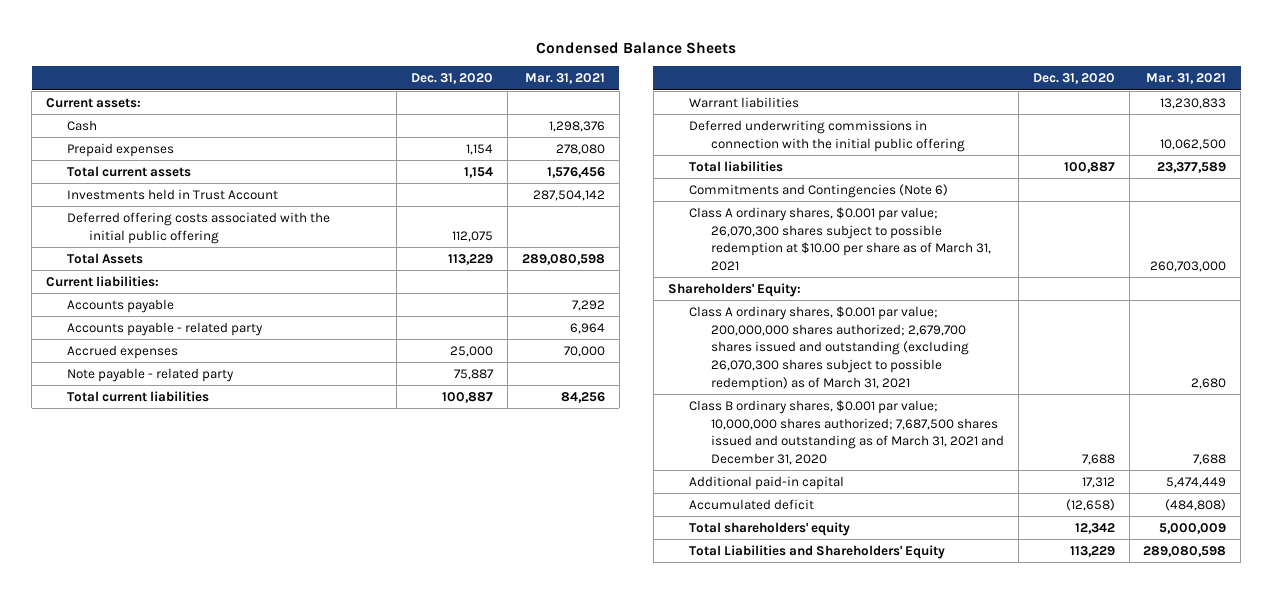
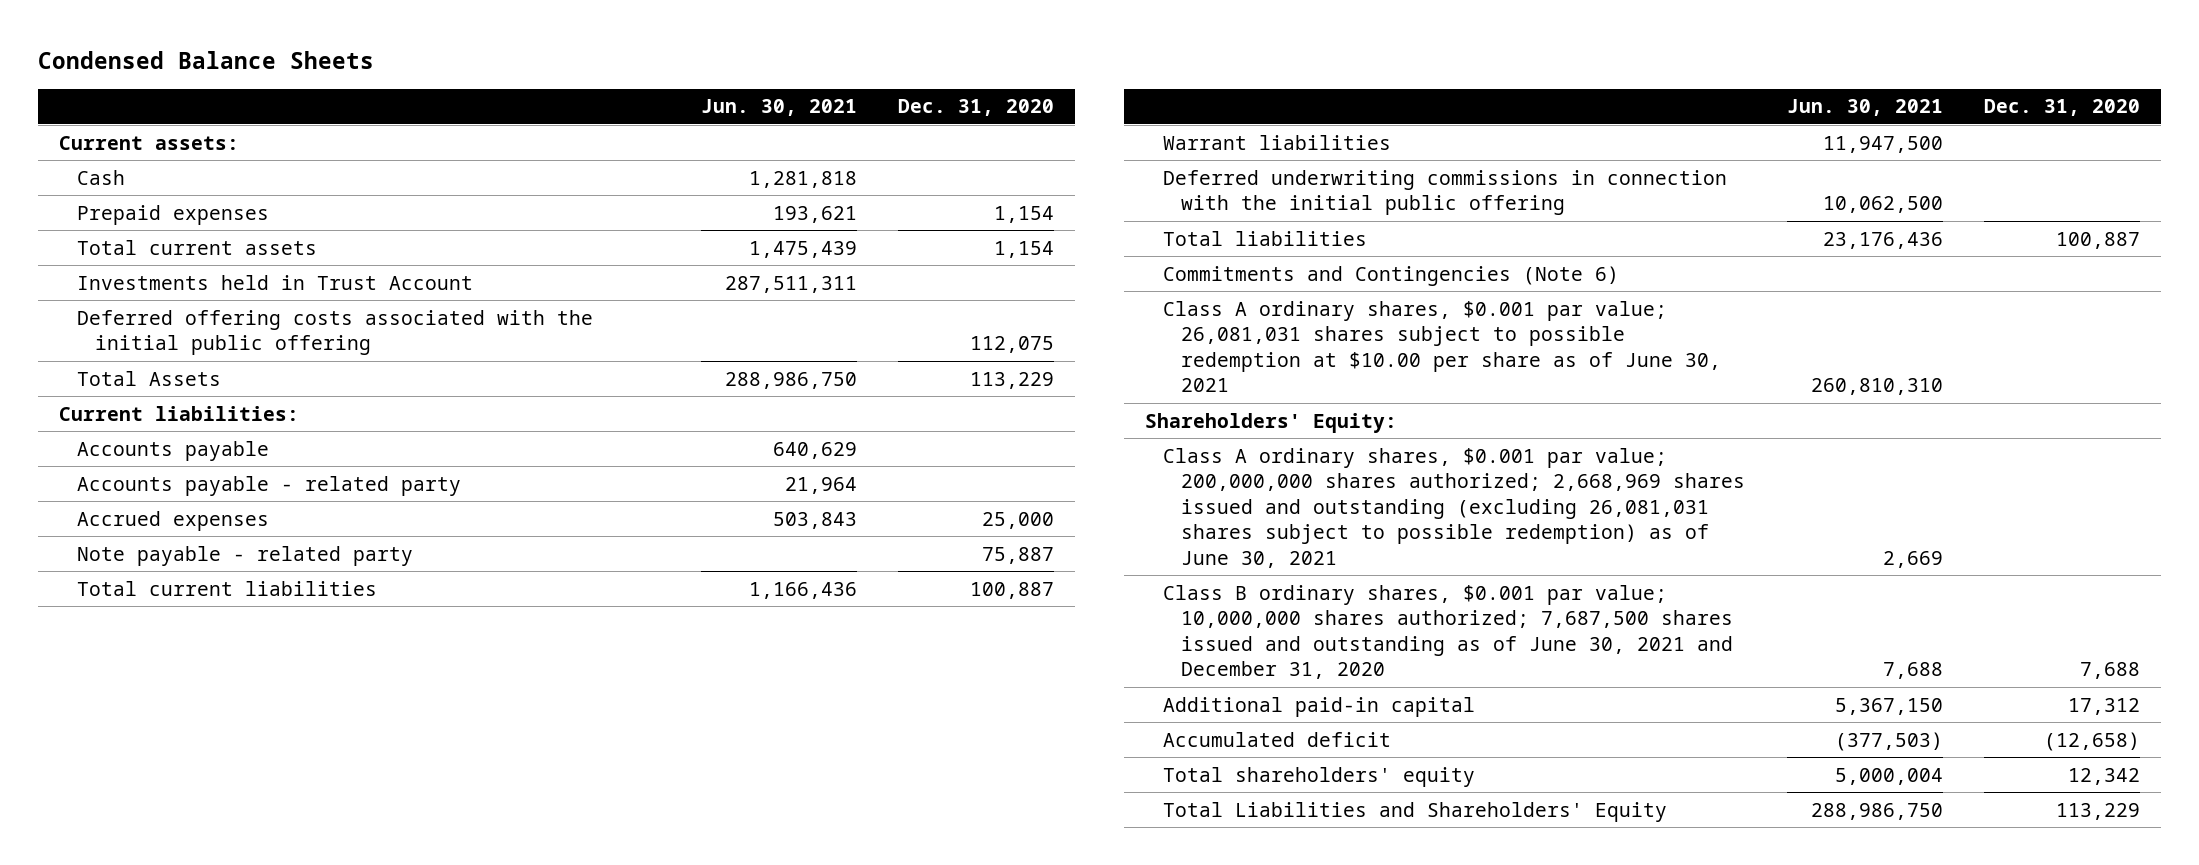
[524,73,605,85] Mar. 31, 2021 -> none
none -> [700,99,857,117] Jun. 30, 2021
[689,206,991,271] Class A ordinary shares, $0.001 par value; 26,070,300 shares subject to possible redemption at $10.00 per share as of March 31, 2021 -> [1163,300,1721,393] Class A ordinary shares, $0.001 par value; 26,081,031 shares subject to possible redemption at $10.00 per share as of June 30, 2021
[689,305,969,391] Class A ordinary shares, $0.001 par value; 200,000,000 shares authorized; 2,679,700 shares issued and outstanding (excluding 26,070,300 shares subject to possible redemption) as of March 31, 2021 -> [1163,447,1745,568] Class A ordinary shares, $0.001 par value; 200,000,000 shares authorized; 2,668,969 shares issued and outstanding (excluding 26,081,031 shares subject to possible redemption) as of June 30, 2021
[689,399,1004,465] Class B ordinary shares, $0.001 par value; 10,000,000 shares authorized; 7,687,500 shares issued and outstanding as of March 31, 2021 and December 31, 2020 -> [1163,584,1733,680] Class B ordinary shares, $0.001 par value; 10,000,000 shares authorized; 7,687,500 shares issued and outstanding as of June 30, 2021 and December 31, 2020

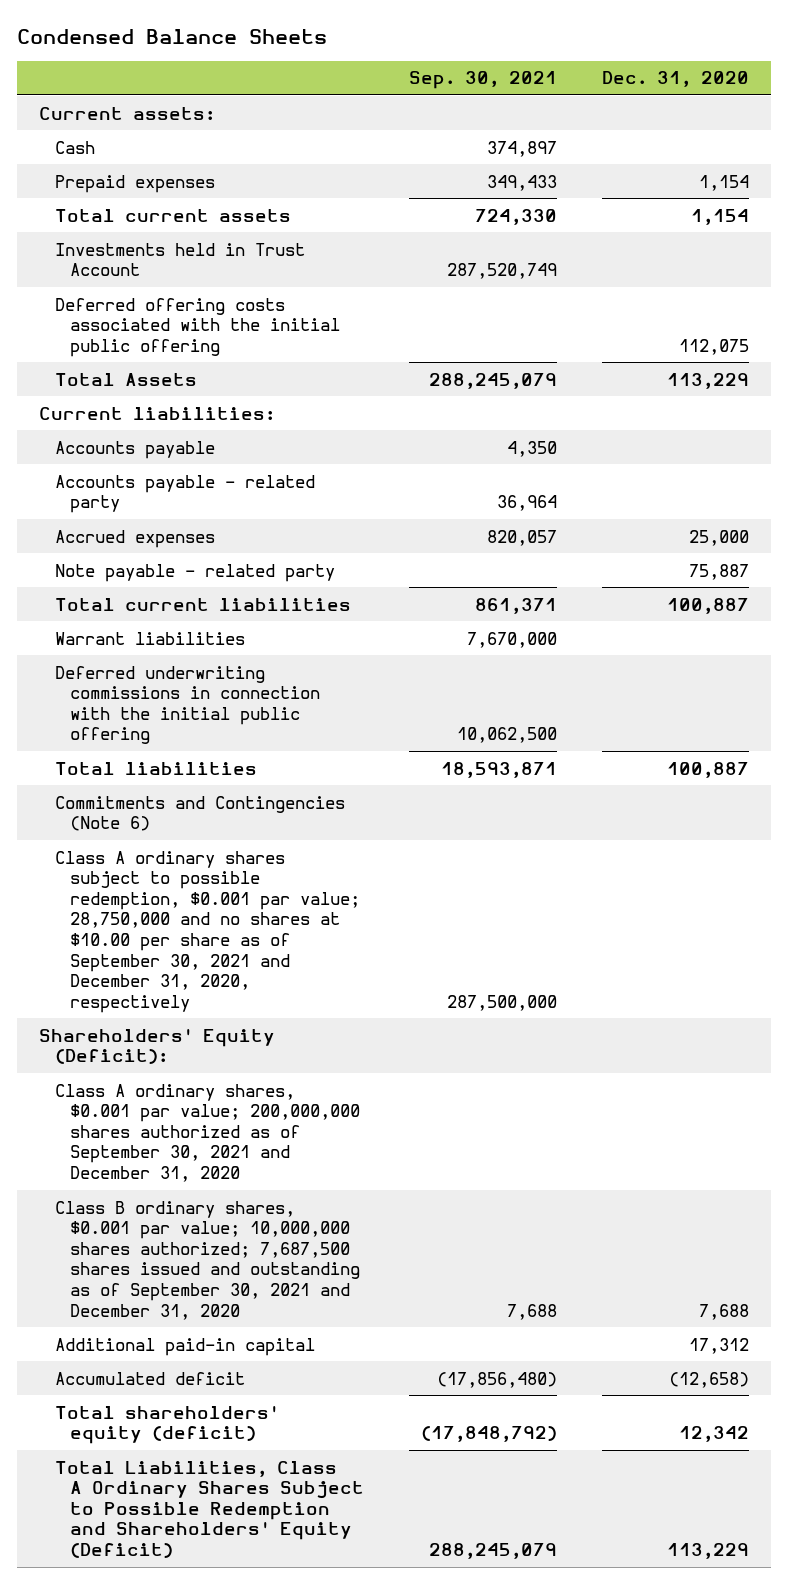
[700,99,857,117] Jun. 30, 2021 -> none
none -> [408,71,557,90] Sep. 30, 2021
[1163,300,1721,393] Class A ordinary shares, $0.001 par value; 26,081,031 shares subject to possible redemption at $10.00 per share as of June 30, 2021 -> [54,850,361,1013] Class A ordinary shares subject to possible redemption, $0.001 par value; 28,750,000 and no shares at $10.00 per share as of September 30, 2021 and December 31, 2020, respectively
[1145,412,1398,433] Shareholders' Equity: -> [39,1028,276,1065] Shareholders' Equity (Deficit):
[1163,447,1745,568] Class A ordinary shares, $0.001 par value; 200,000,000 shares authorized; 2,668,969 shares issued and outstanding (excluding 26,081,031 shares subject to possible redemption) as of June 30, 2021 -> [54,1083,361,1183] Class A ordinary shares, $0.001 par value; 200,000,000 shares authorized as of September 30, 2021 and December 31, 2020
[1163,584,1733,680] Class B ordinary shares, $0.001 par value; 10,000,000 shares authorized; 7,687,500 shares issued and outstanding as of June 30, 2021 and December 31, 2020 -> [54,1200,361,1320] Class B ordinary shares, $0.001 par value; 10,000,000 shares authorized; 7,687,500 shares issued and outstanding as of September 30, 2021 and December 31, 2020
[1163,766,1476,787] Total shareholders' equity -> [54,1405,279,1445] Total shareholders' equity (deficit)
[1163,801,1668,822] Total Liabilities and Shareholders' Equity -> [54,1460,365,1559] Total Liabilities, Class A Ordinary Shares Subject to Possible Redemption and Shareholders' Equity (Deficit)

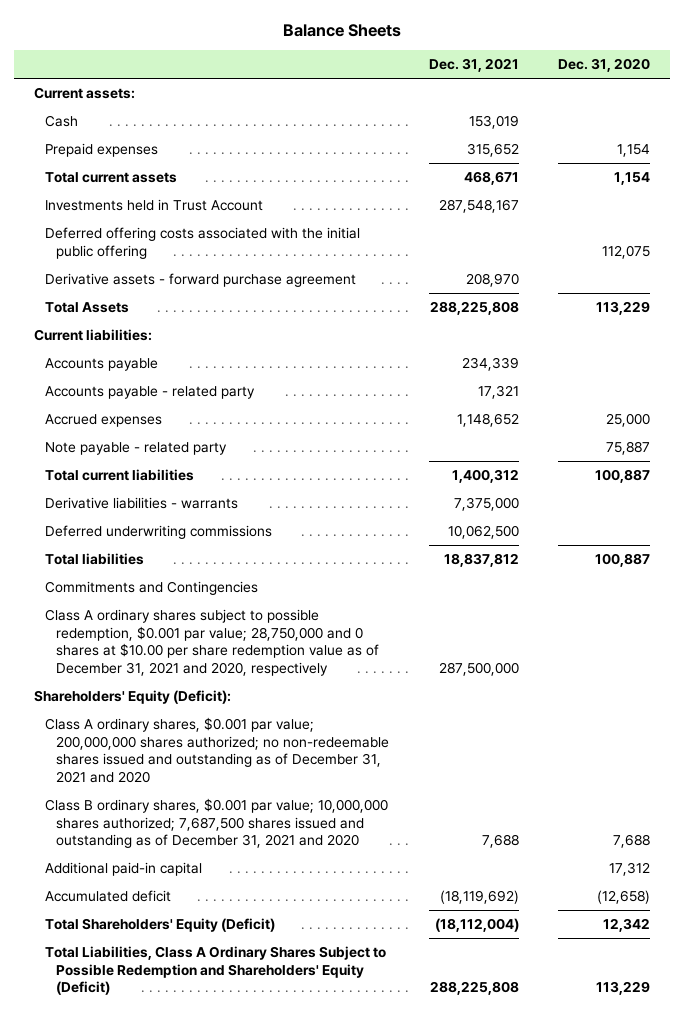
[16,28,327,44] Condensed Balance Sheets -> [283,24,402,38] Balance Sheets
[408,71,557,90] Sep. 30, 2021 -> none
none -> [428,58,519,73] Dec. 31, 2021
none -> [45,273,357,288] Derivative assets - forward purchase agreement
[54,631,245,645] Warrant liabilities -> [45,497,239,510] Derivative liabilities - warrants
[54,665,321,745] Deferred underwriting commissions in connection with the initial public offering -> [45,525,273,540] Deferred underwriting commissions
[54,795,345,832] Commitments and Contingencies (Note 6) -> [45,581,259,596] Commitments and Contingencies
[54,850,361,1013] Class A ordinary shares subject to possible redemption, $0.001 par value; 28,750,000 and no shares at $10.00 per share as of September 30, 2021 and December 31, 2020, respectively -> [45,609,380,676] Class A ordinary shares subject to possible redemption, $0.001 par value; 28,750,000 and 0 shares at $10.00 per share redemption value as of December 31, 2021 and 2020, respectively
[54,1083,361,1183] Class A ordinary shares, $0.001 par value; 200,000,000 shares authorized as of September 30, 2021 and December 31, 2020 -> [45,717,390,783] Class A ordinary shares, $0.001 par value; 200,000,000 shares authorized; no non-redeemable shares issued and outstanding as of December 31, 2021 and 2020
[54,1200,361,1320] Class B ordinary shares, $0.001 par value; 10,000,000 shares authorized; 7,687,500 shares issued and outstanding as of September 30, 2021 and December 31, 2020 -> [45,798,389,849] Class B ordinary shares, $0.001 par value; 10,000,000 shares authorized; 7,687,500 shares issued and outstanding as of December 31, 2021 and 2020
[54,1405,279,1445] Total shareholders' equity (deficit) -> [45,918,276,933] Total Shareholders' Equity (Deficit)

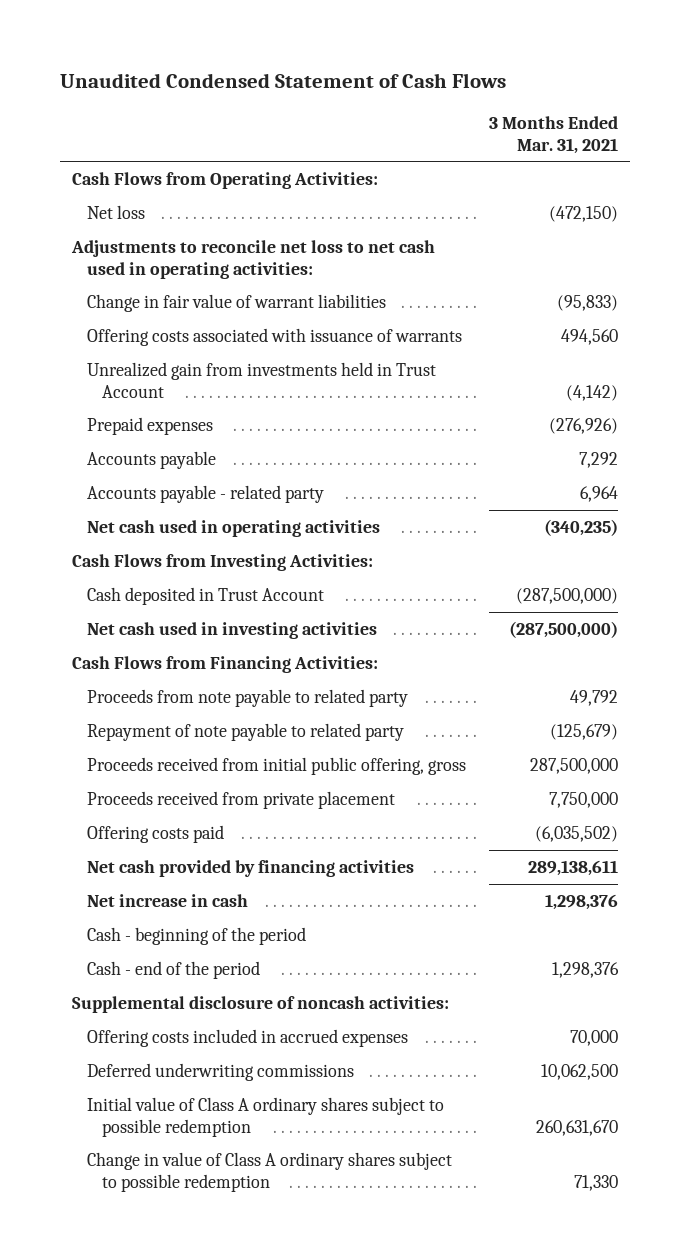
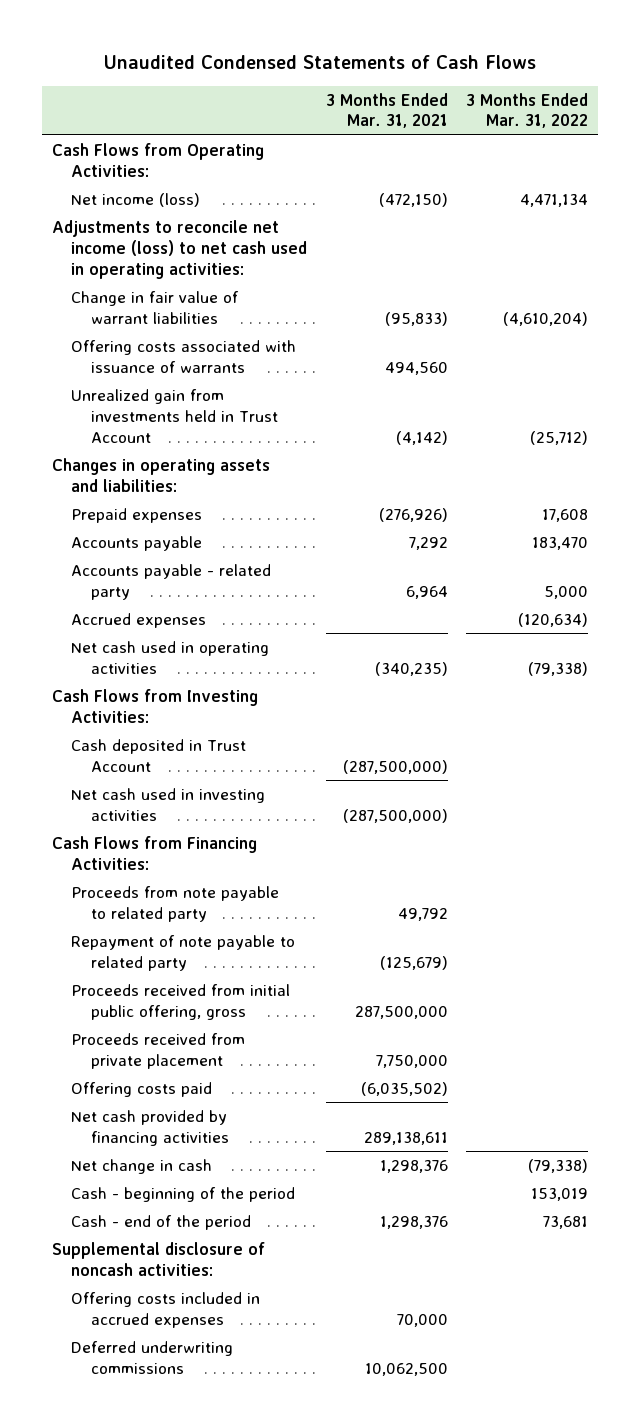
[59,73,506,89] Unaudited Condensed Statement of Cash Flows -> [103,54,536,69] Unaudited Condensed Statements of Cash Flows
none -> [466,92,589,129] 3 Months Ended Mar. 31, 2022
[86,204,145,219] Net loss -> [71,192,201,207] Net income (loss)
[70,239,435,279] Adjustments to reconcile net loss to net cash used in operating activities: -> [51,219,308,279] Adjustments to reconcile net income (loss) to net cash used in operating activities:
none -> [51,457,270,492] Changes in operating assets and liabilities:
none -> [71,612,207,628] Accrued expenses
[86,893,248,907] Net increase in cash -> [71,1158,213,1174] Net change in cash
[86,1096,444,1137] Initial value of Class A ordinary shares subject to possible redemption -> none
[86,1151,452,1192] Change in value of Class A ordinary shares subject to possible redemption -> none

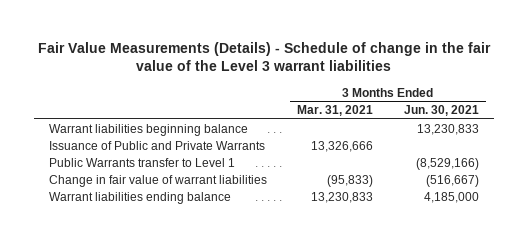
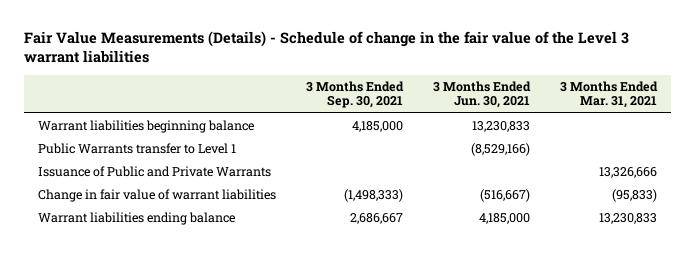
none -> [306,80,405,109] 3 Months Ended Sep. 30, 2021
[48,140,265,150] Issuance of Public and Private Warrants -> [38,166,272,178] Issuance of Public and Private Warrants

